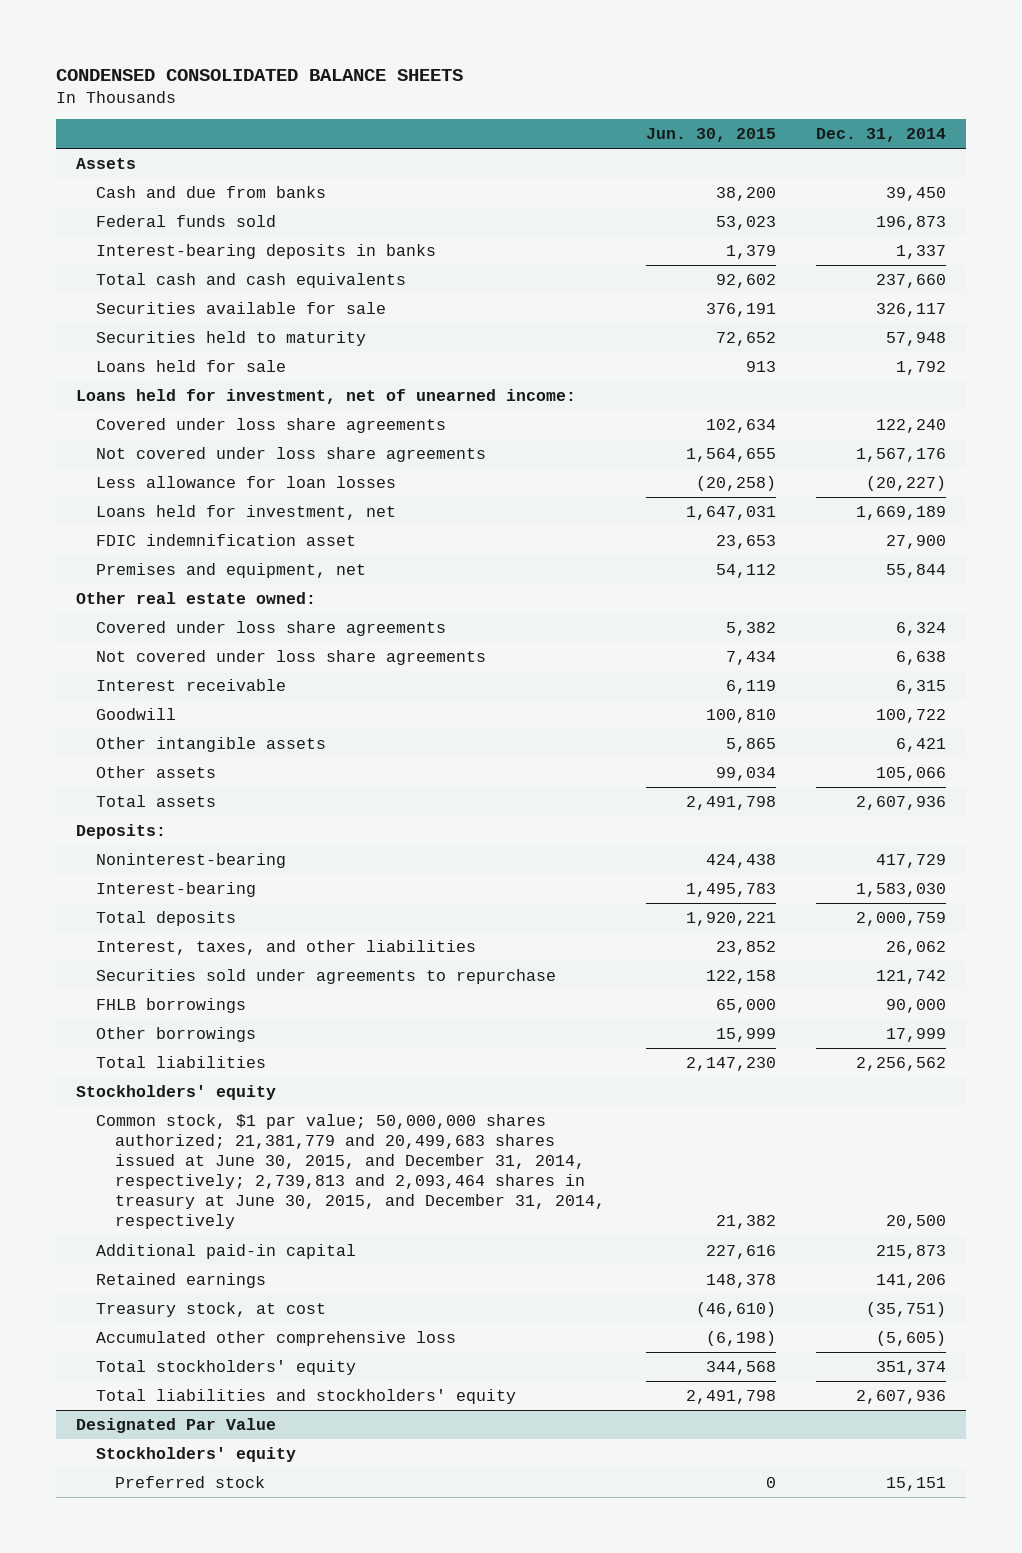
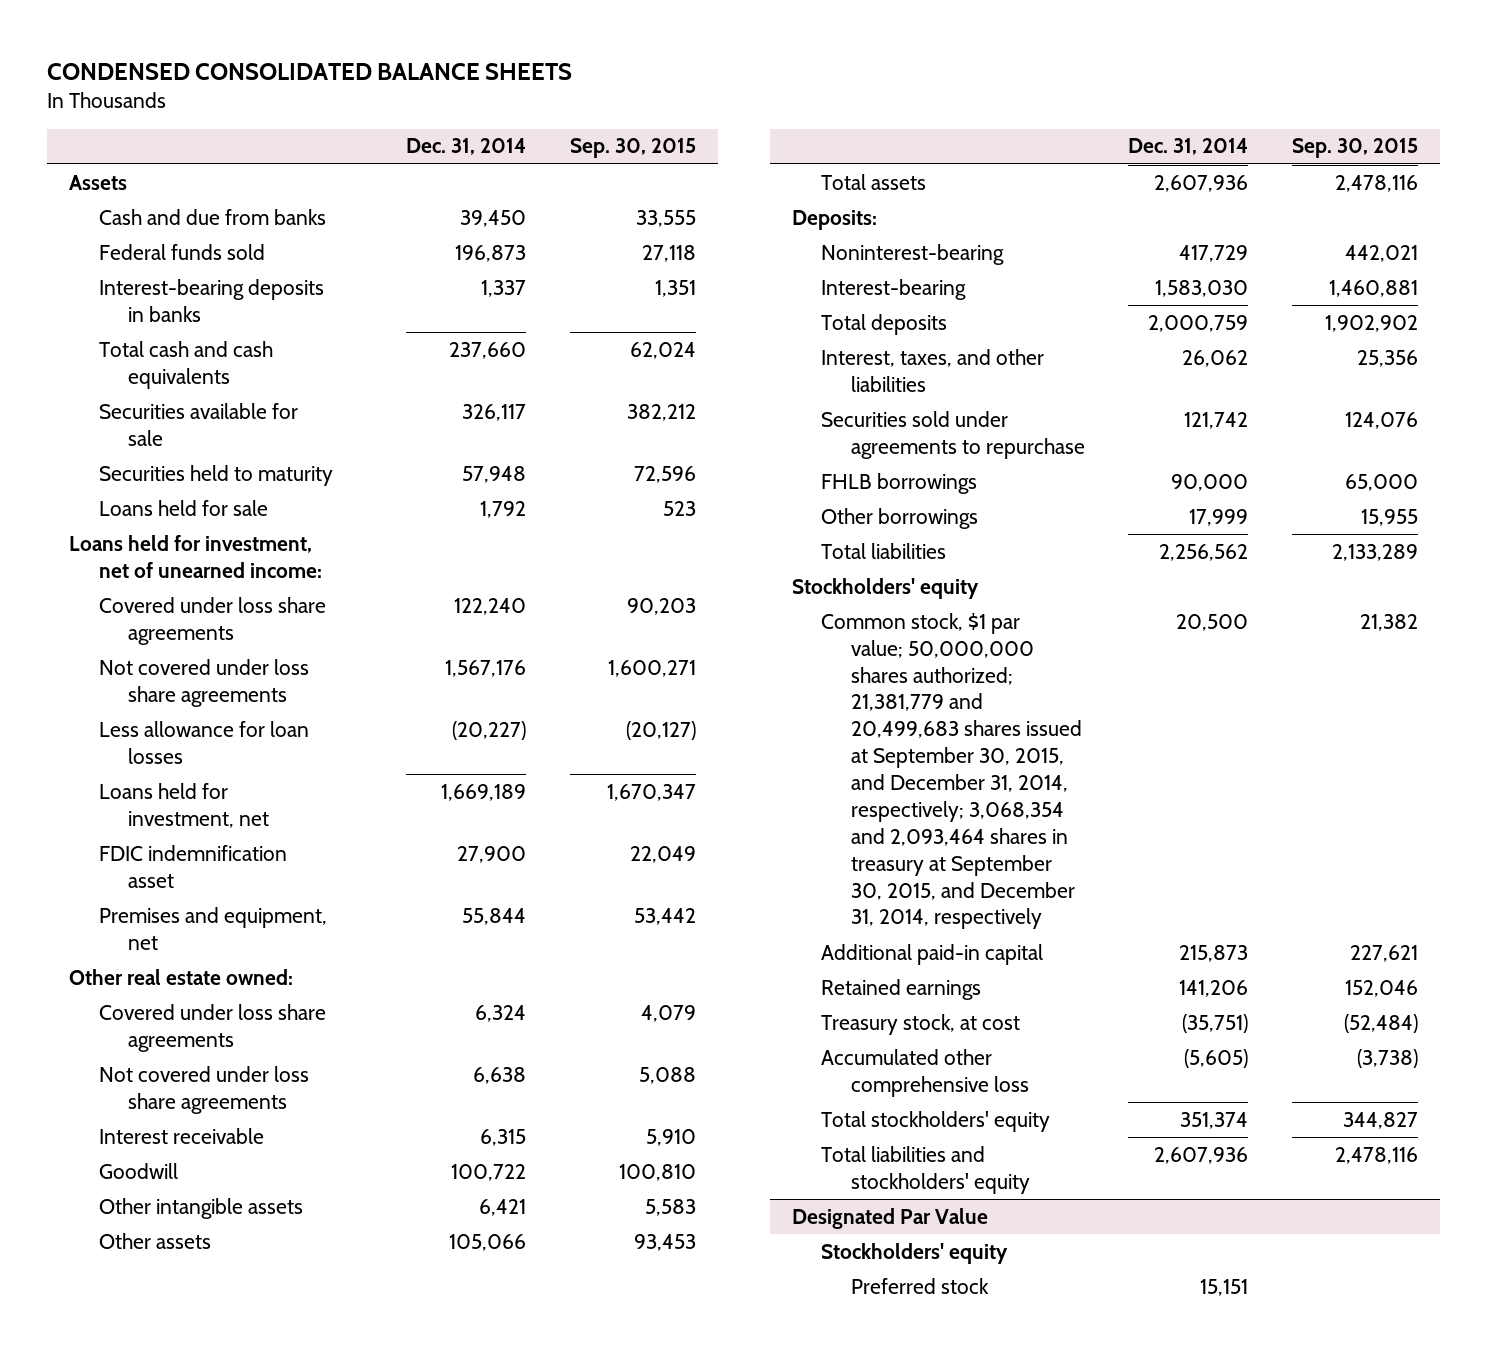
[645,128,776,143] Jun. 30, 2015 -> none
none -> [569,138,696,159] Sep. 30, 2015
[95,1113,606,1230] Common stock, $1 par value; 50,000,000 shares authorized; 21,381,779 and 20,499,683 shares issued at June 30, 2015, and December 31, 2014, respectively; 2,739,813 and 2,093,464 shares in treasury at June 30, 2015, and December 31, 2014, respectively -> [821,612,1082,930] Common stock, $1 par value; 50,000,000 shares authorized; 21,381,779 and 20,499,683 shares issued at September 30, 2015, and December 31, 2014, respectively; 3,068,354 and 2,093,464 shares in treasury at September 30, 2015, and December 31, 2014, respectively

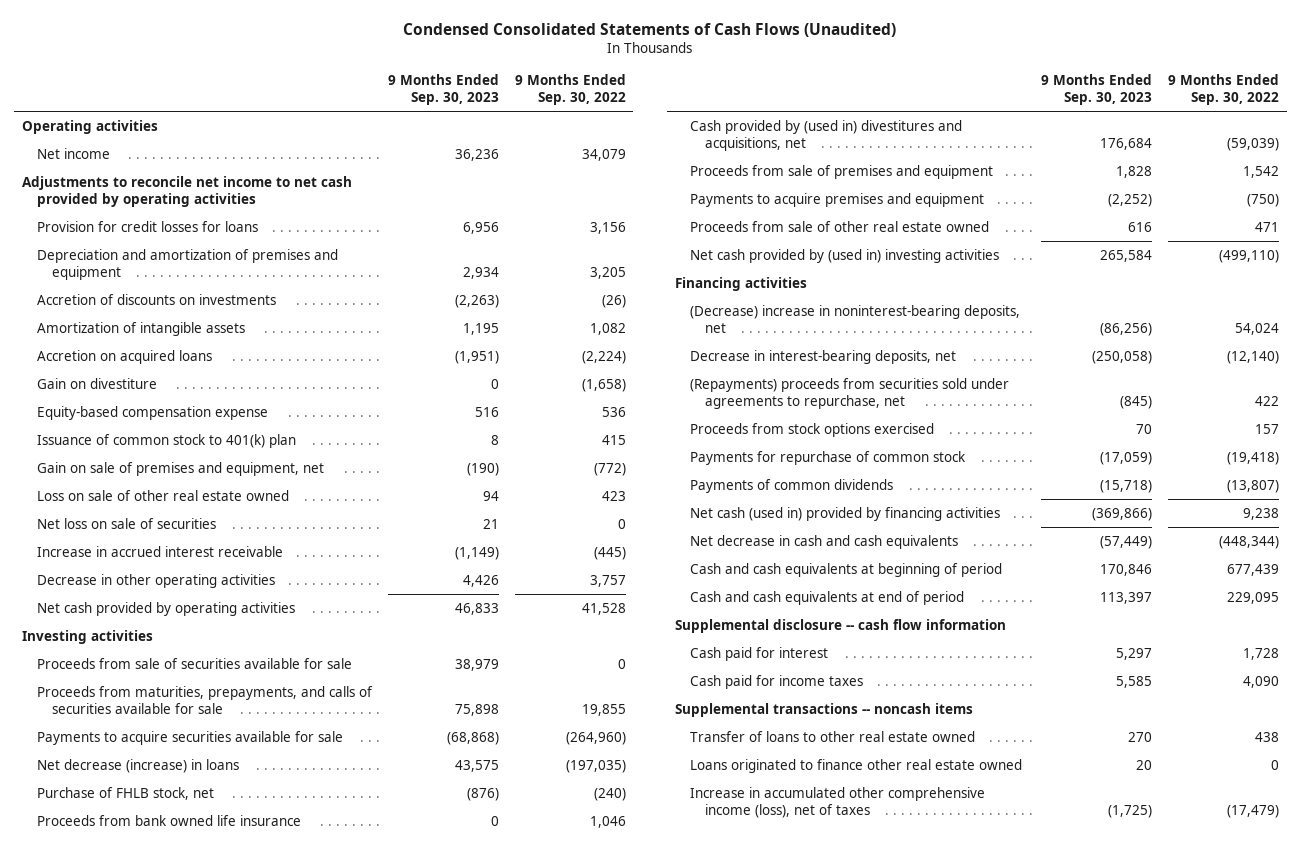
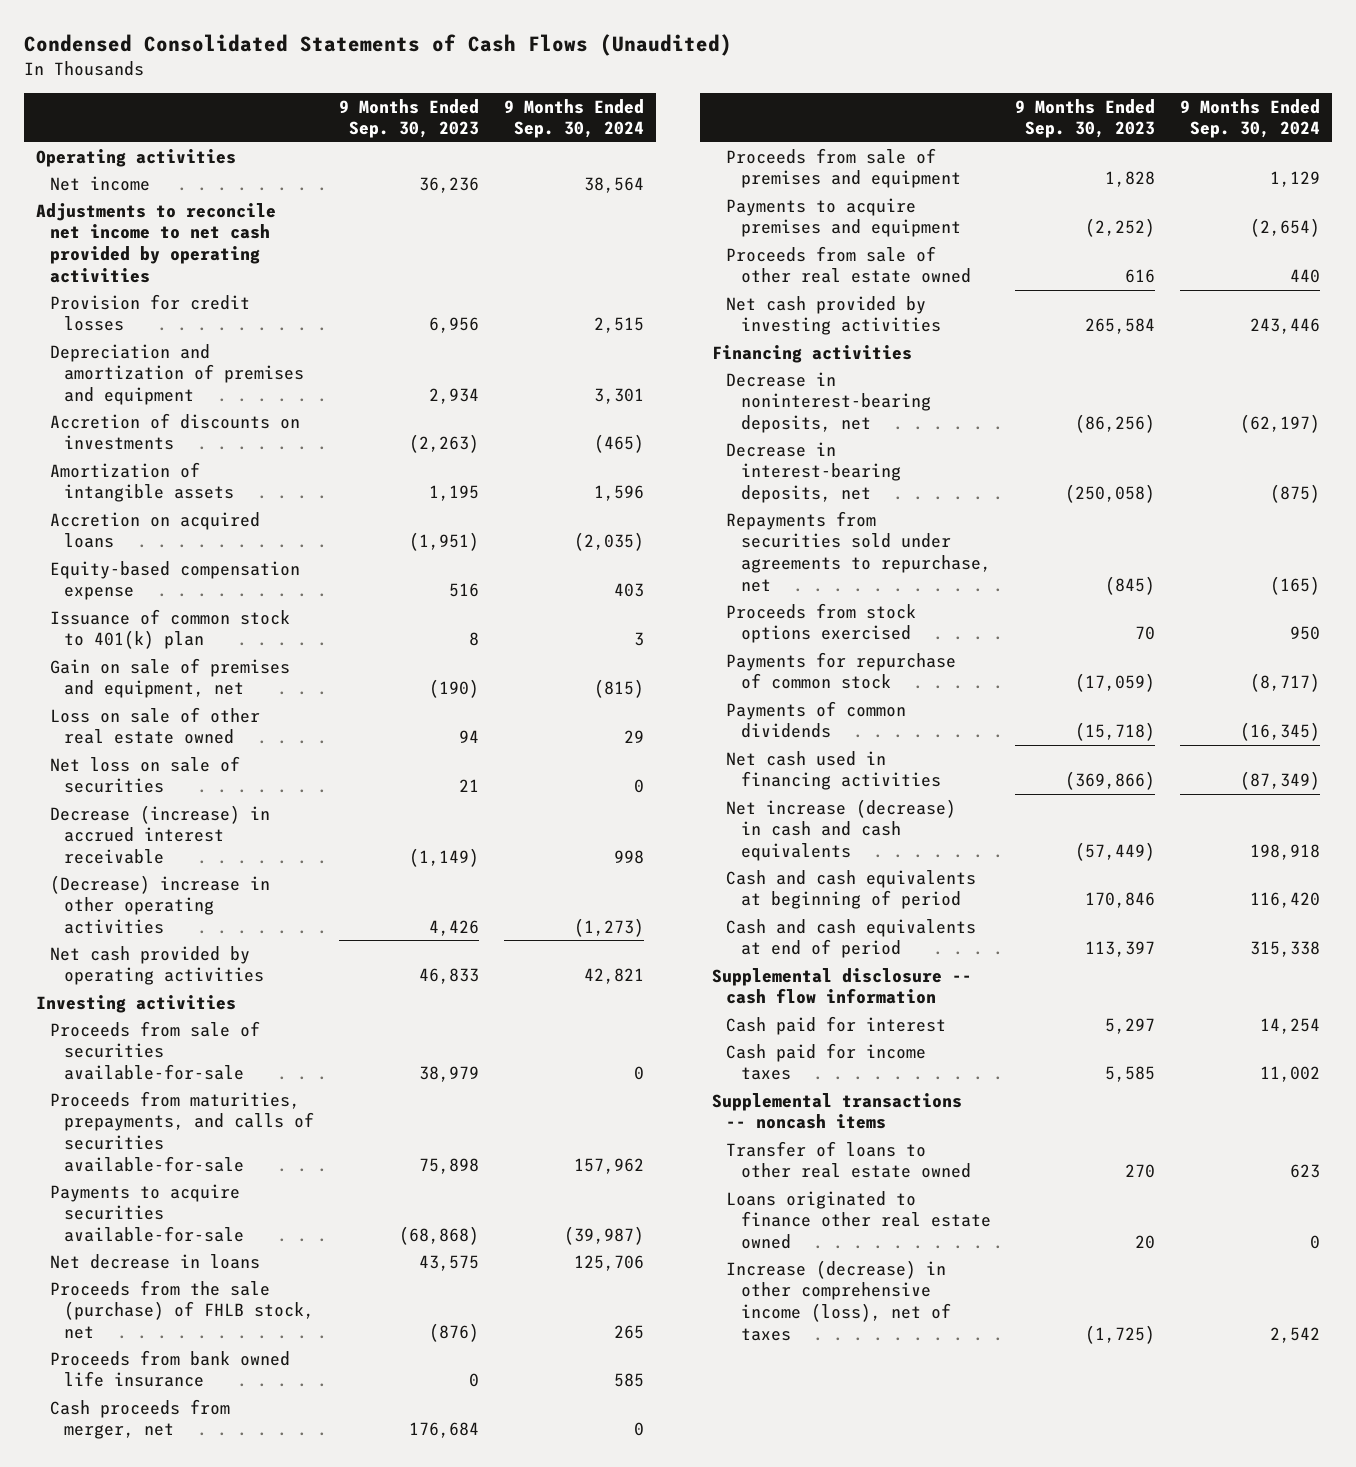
[514,74,626,106] 9 Months Ended Sep. 30, 2022 -> none
none -> [503,98,644,139] 9 Months Ended Sep. 30, 2024
[36,220,258,232] Provision for credit losses for loans -> [50,293,251,332] Provision for credit losses
[36,377,157,389] Gain on divestiture -> none
[36,545,283,557] Increase in accrued interest receivable -> [50,804,271,864] Decrease (increase) in accrued interest receivable
[36,573,275,588] Decrease in other operating activities -> [50,874,271,934] (Decrease) increase in other operating activities
[36,657,352,669] Proceeds from sale of securities available for sale -> [50,1020,261,1080] Proceeds from sale of securities available-for-sale
[36,685,373,715] Proceeds from maturities, prepayments, and calls of securities available for sale -> [50,1090,315,1172] Proceeds from maturities, prepayments, and calls of securities available-for-sale
[36,730,343,745] Payments to acquire securities available for sale -> [50,1183,245,1242] Payments to acquire securities available-for-sale
[36,758,239,773] Net decrease (increase) in loans -> [50,1253,261,1269] Net decrease in loans
[36,786,214,800] Purchase of FHLB stock, net -> [50,1279,315,1339] Proceeds from the sale (purchase) of FHLB stock, net
[690,119,963,152] Cash provided by (used in) divestitures and acquisitions, net -> [50,1398,231,1440] Cash proceeds from merger, net
[690,248,1000,263] Net cash provided by (used in) investing activities -> [726,295,941,336] Net cash provided by investing activities
[690,304,1021,334] (Decrease) increase in noninterest-bearing deposits, net -> [726,371,931,433] Decrease in noninterest-bearing deposits, net
[690,377,1010,410] (Repayments) proceeds from securities sold under agreements to repurchase, net -> [726,510,991,592] Repayments from securities sold under agreements to repurchase, net
[690,506,1001,521] Net cash (used in) provided by financing activities -> [726,750,941,791] Net cash used in financing activities
[690,534,959,549] Net decrease in cash and cash equivalents -> [726,798,957,861] Net increase (decrease) in cash and cash equivalents
[690,786,986,819] Increase in accumulated other comprehensive income (loss), net of taxes -> [726,1259,951,1341] Increase (decrease) in other comprehensive income (loss), net of taxes

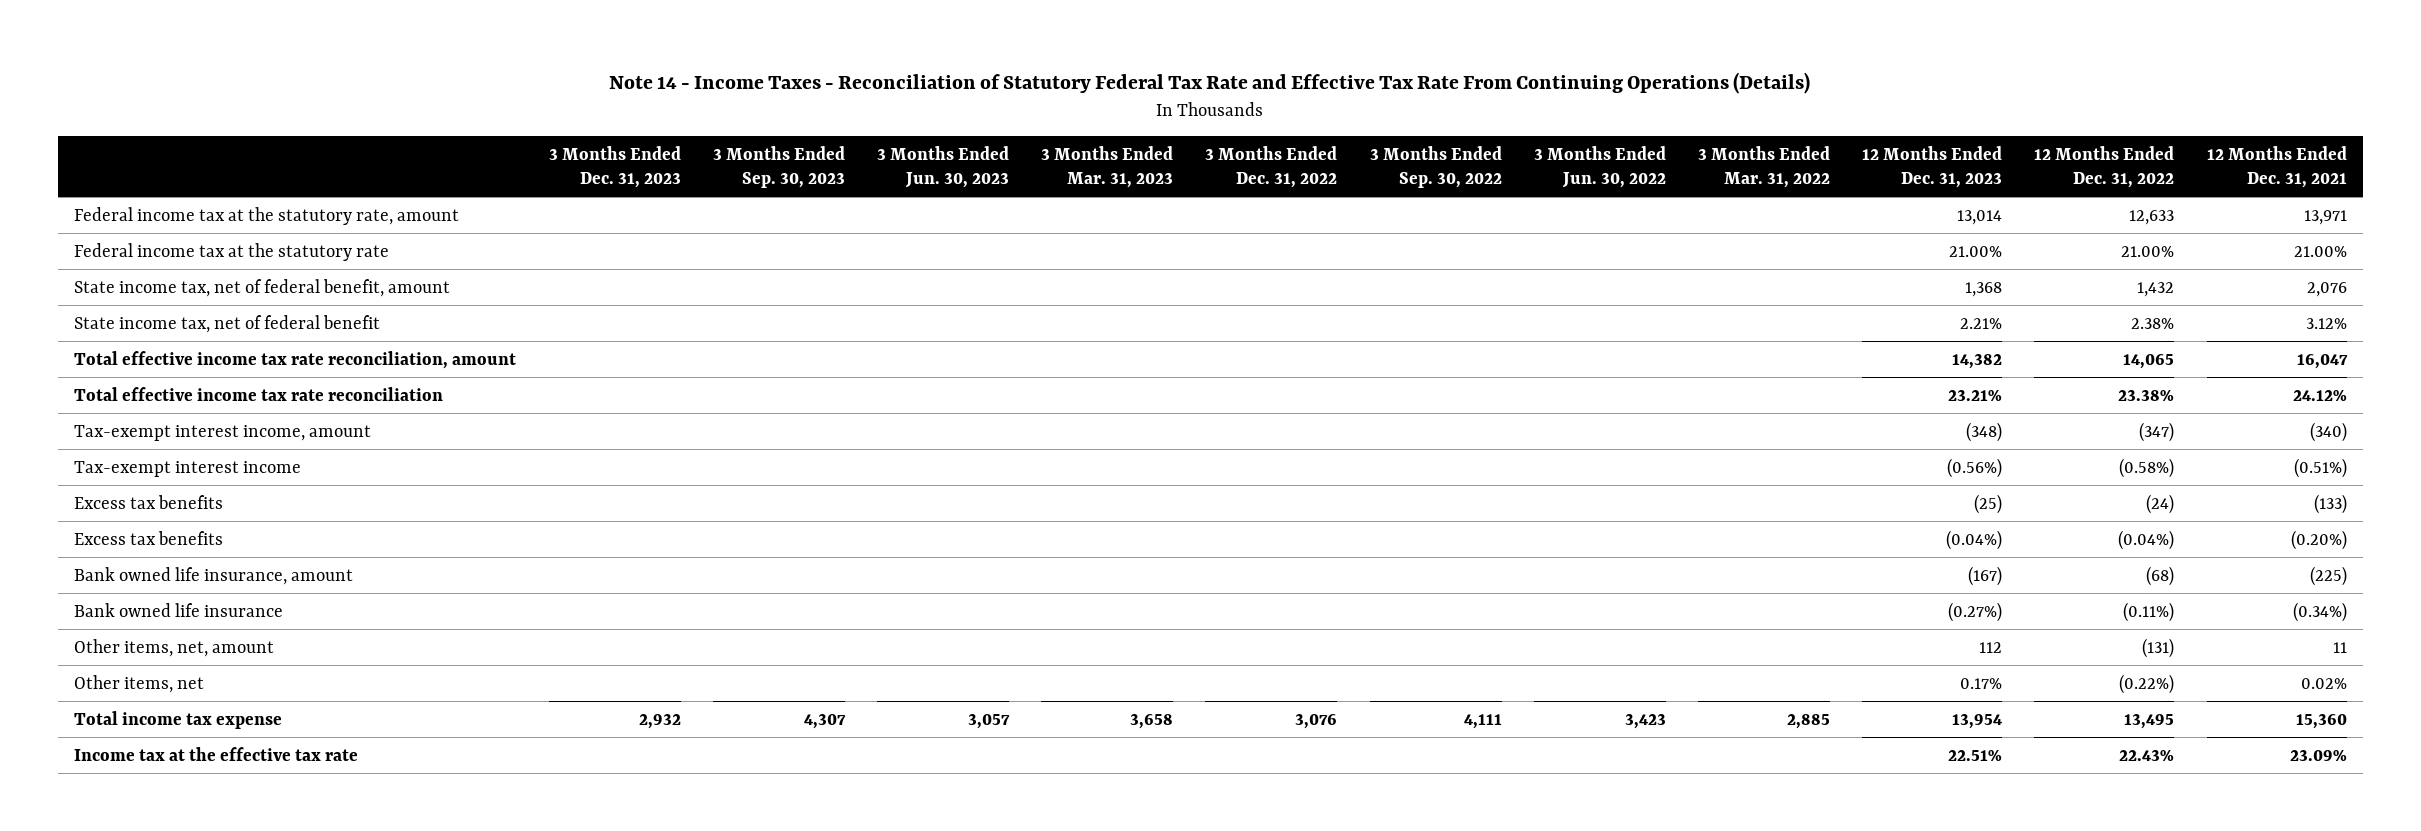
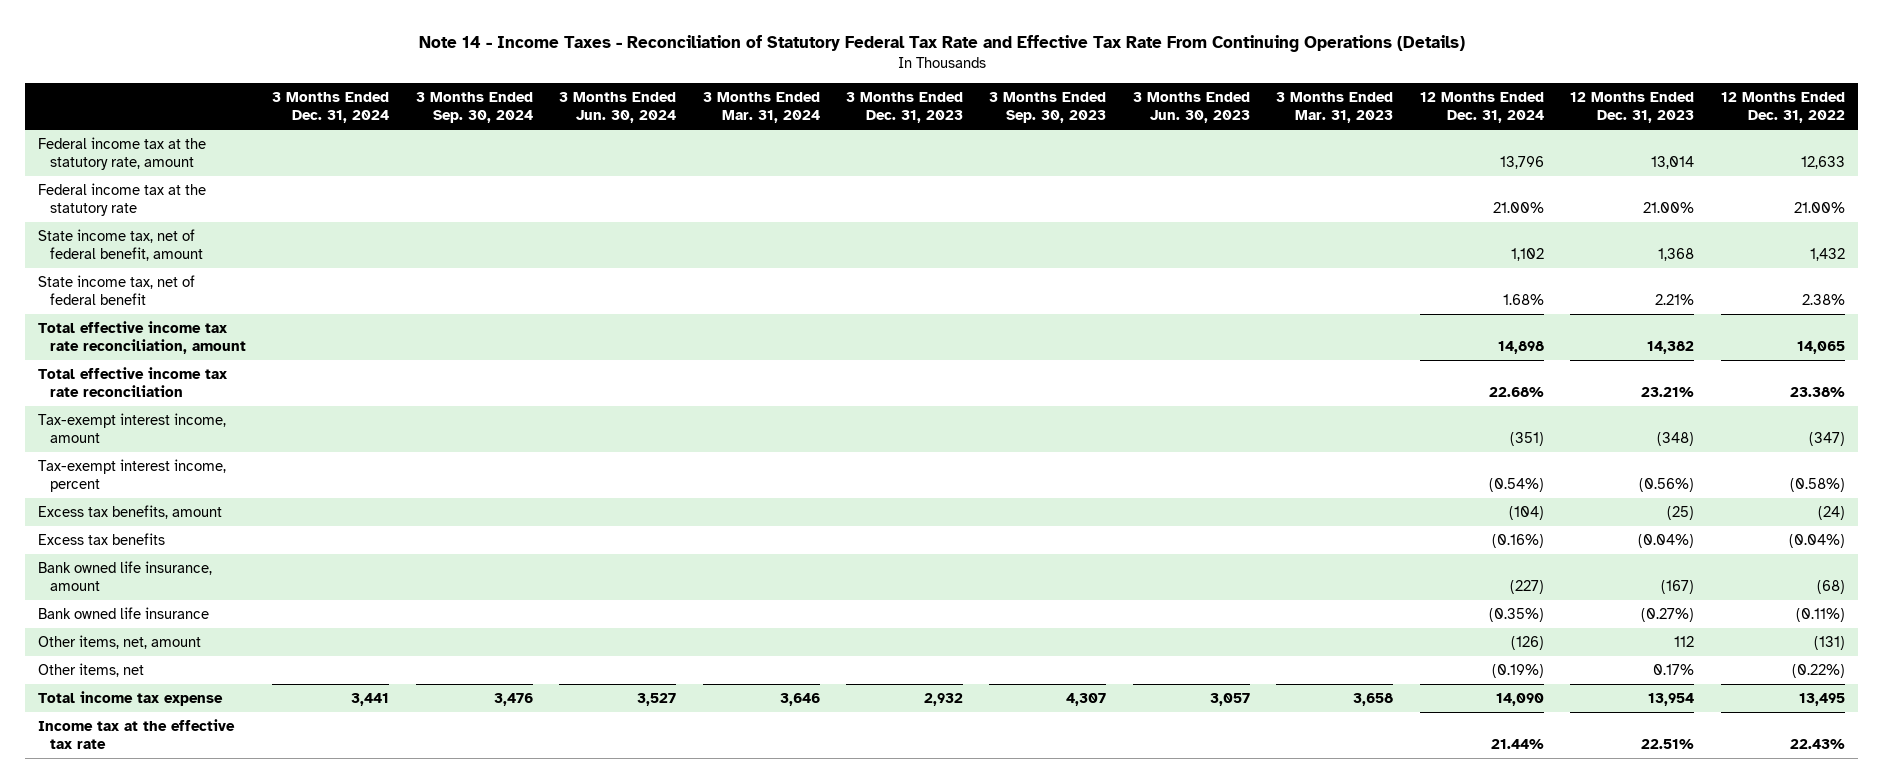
[1205,145,1338,189] 3 Months Ended Dec. 31, 2022 -> none
[1369,145,1502,189] 3 Months Ended Sep. 30, 2022 -> none
[1533,145,1666,189] 3 Months Ended Jun. 30, 2022 -> none
[1697,145,1830,189] 3 Months Ended Mar. 31, 2022 -> none
[2206,145,2347,189] 12 Months Ended Dec. 31, 2021 -> none
none -> [272,92,390,123] 3 Months Ended Dec. 31, 2024
none -> [415,92,533,123] 3 Months Ended Sep. 30, 2024
none -> [559,92,677,123] 3 Months Ended Jun. 30, 2024
none -> [702,92,820,123] 3 Months Ended Mar. 31, 2024
none -> [1419,92,1544,123] 12 Months Ended Dec. 31, 2024
[74,460,302,477] Tax-exempt interest income -> [38,459,227,492] Tax-exempt interest income, percent
[74,494,224,509] Excess tax benefits -> [38,505,223,520] Excess tax benefits, amount

